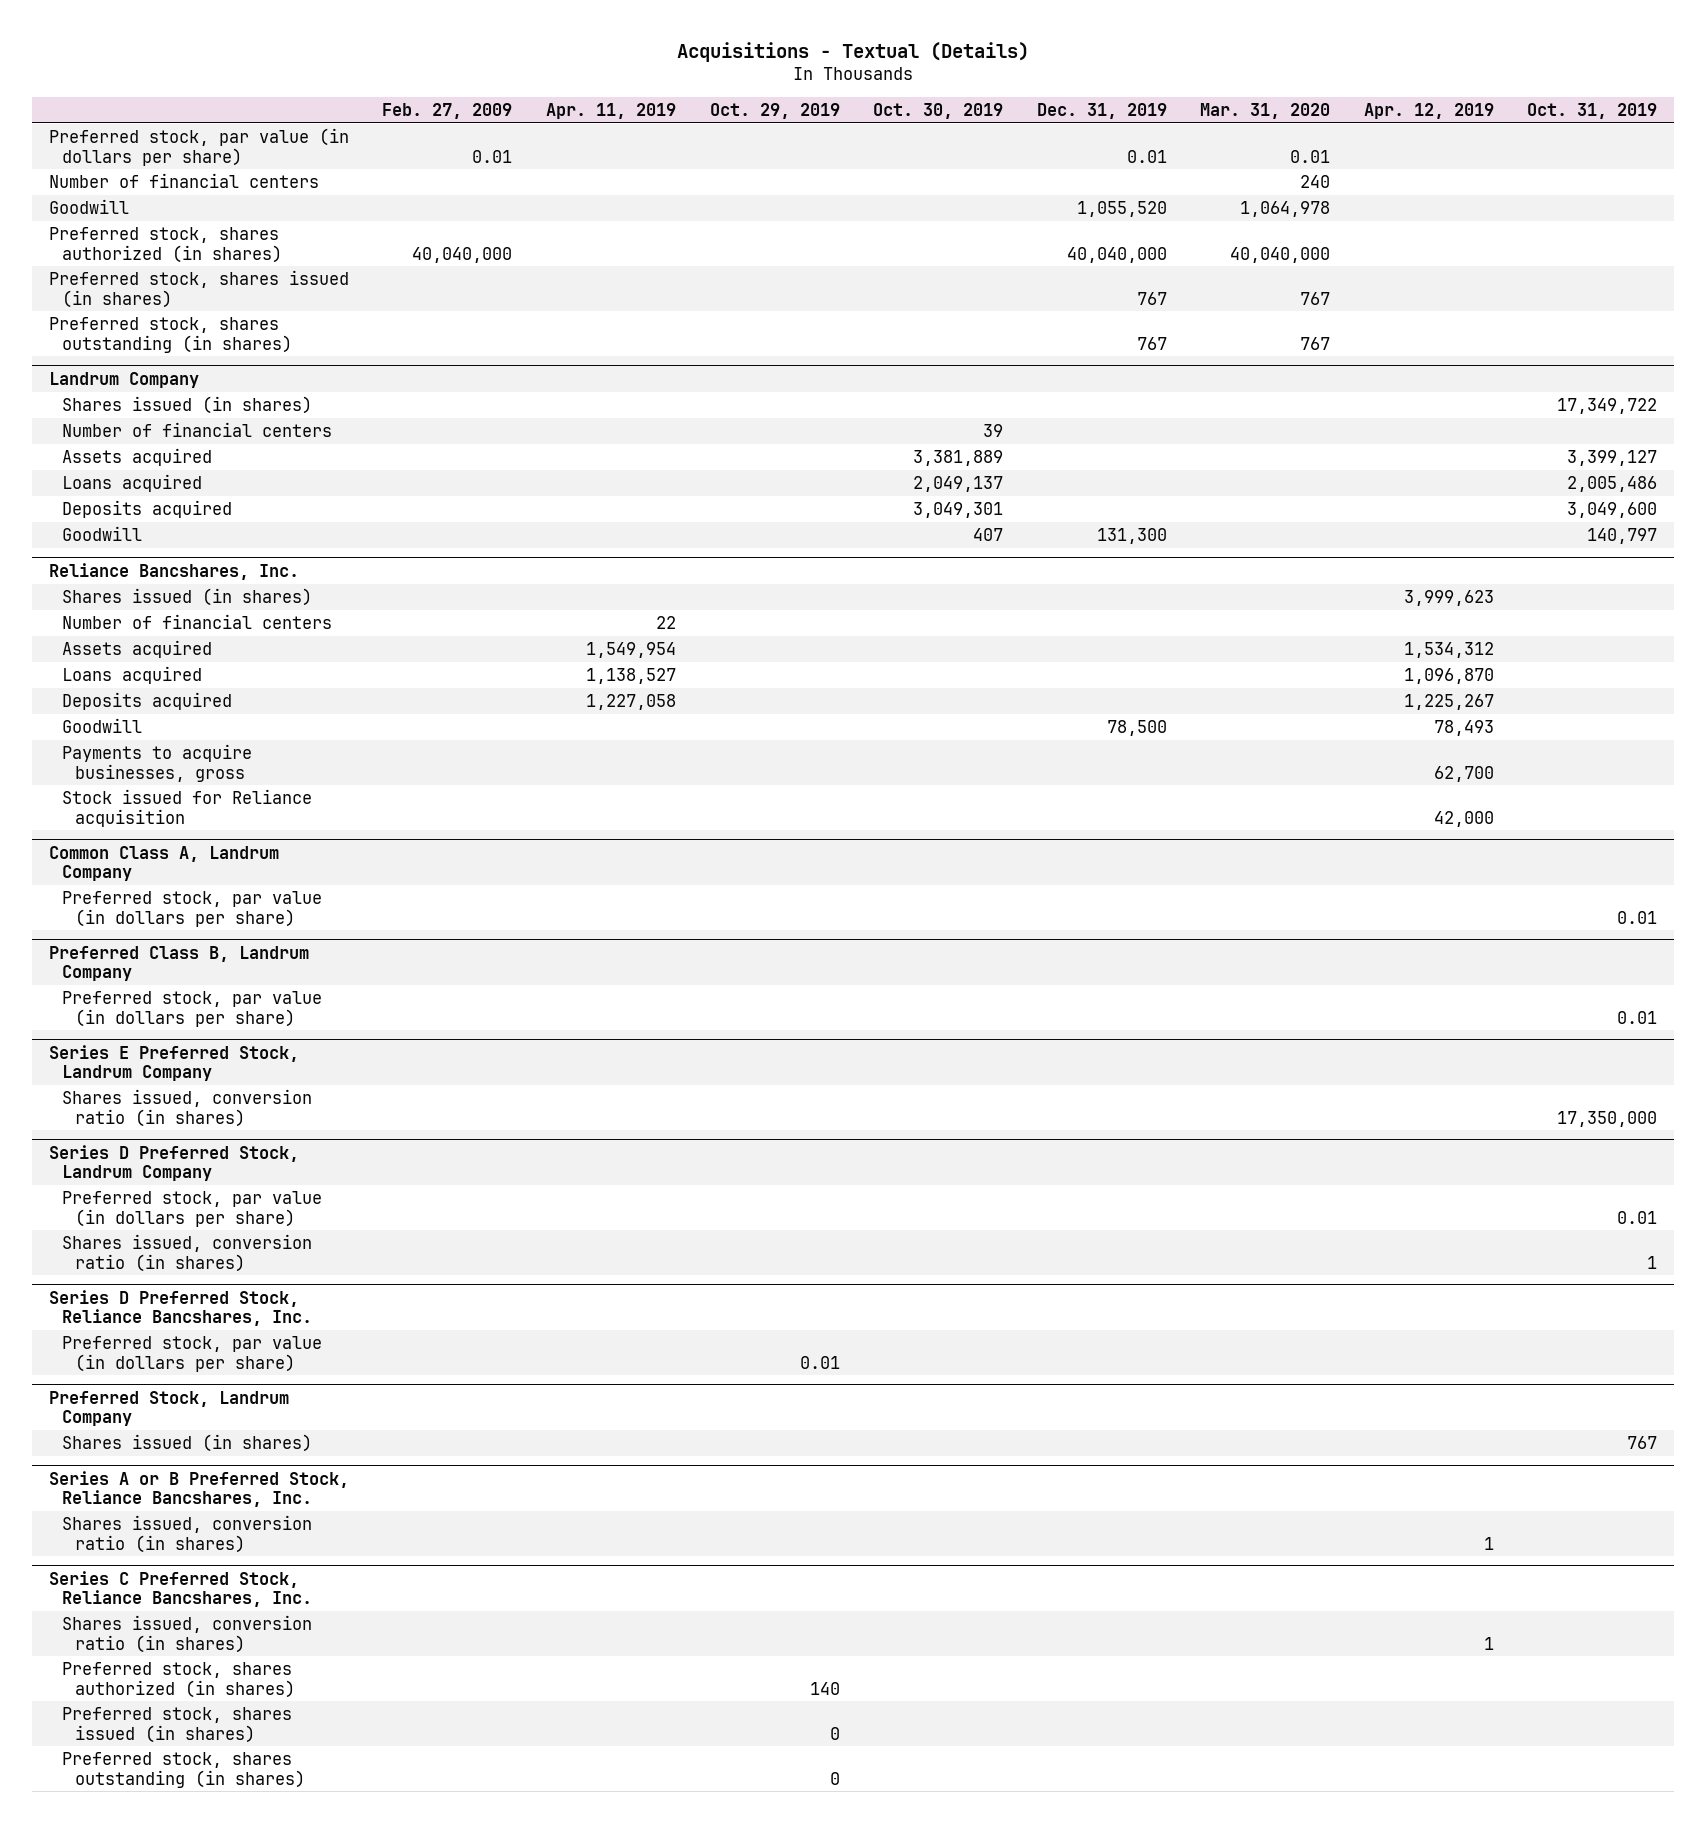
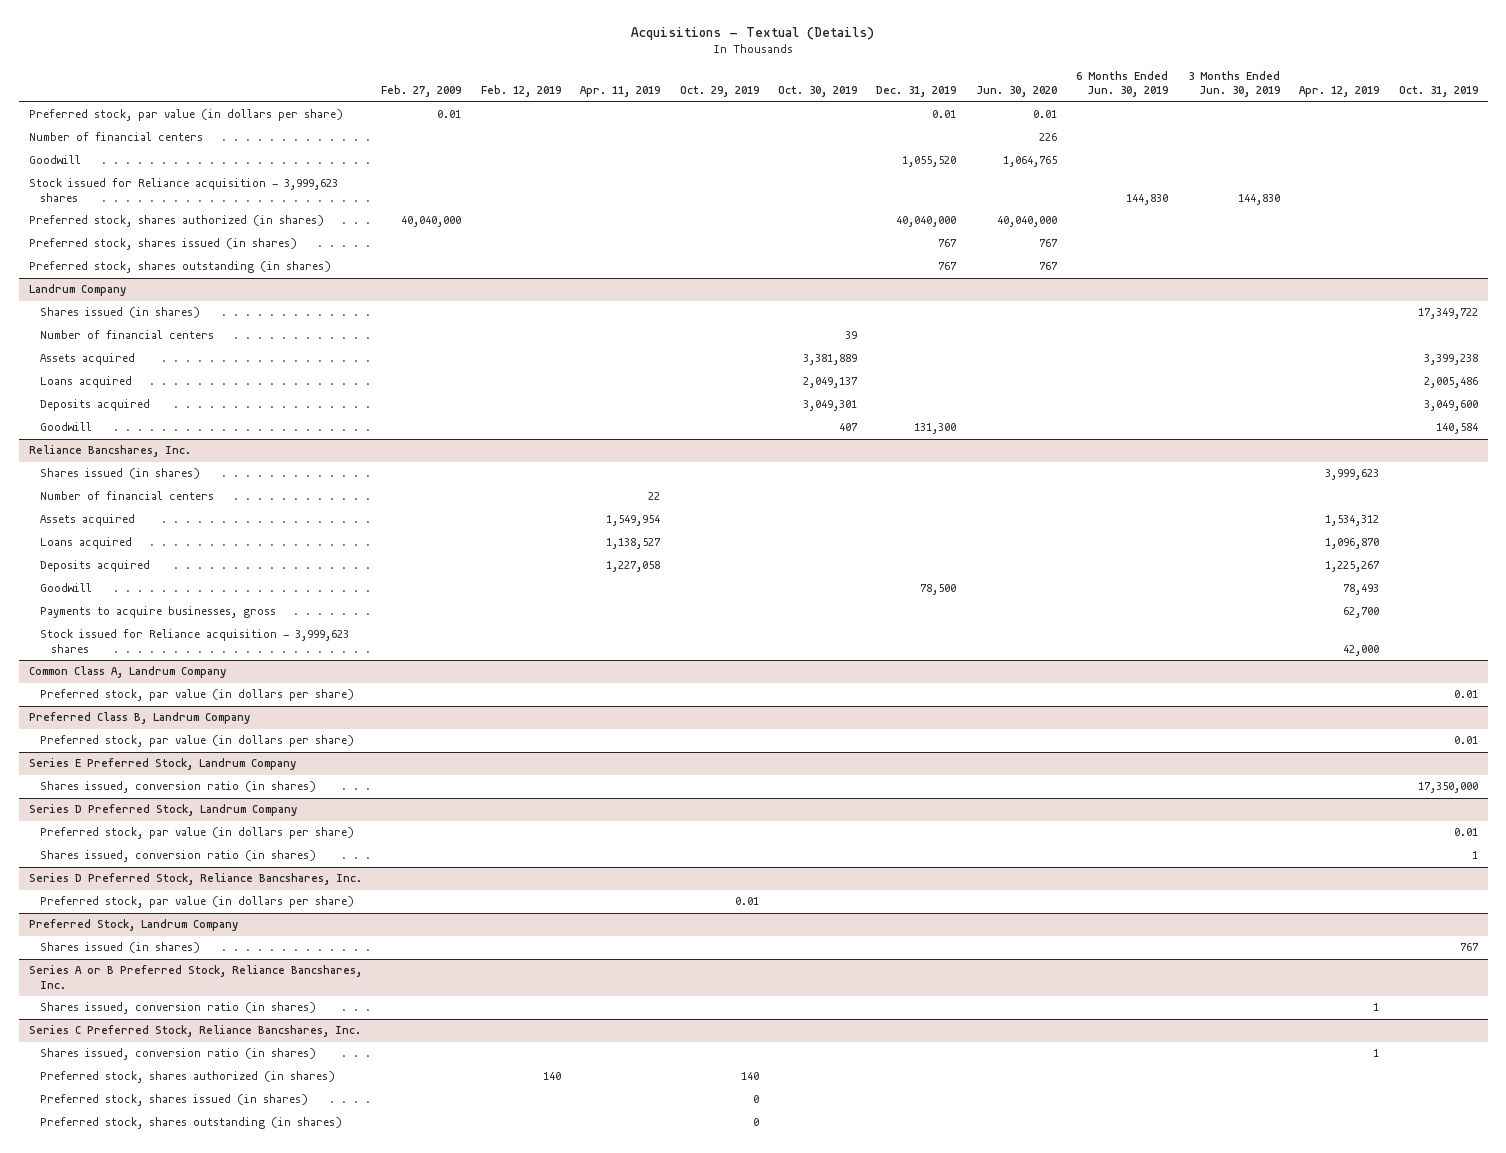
[1200,102,1331,119] Mar. 31, 2020 -> none
none -> [480,85,561,98] Feb. 12, 2019
none -> [975,86,1057,98] Jun. 30, 2020
none -> [1076,70,1169,98] 6 Months Ended Jun. 30, 2019
none -> [1187,70,1280,98] 3 Months Ended Jun. 30, 2019
none -> [28,178,338,202] Stock issued for Reliance acquisition - 3,999,623 shares
[1567,449,1658,466] 3,399,127 -> [1423,354,1478,366] 3,399,238
[1587,527,1658,544] 140,797 -> [1435,423,1478,435] 140,584
[61,788,312,827] Stock issued for Reliance acquisition -> [39,629,349,653] Stock issued for Reliance acquisition - 3,999,623 shares

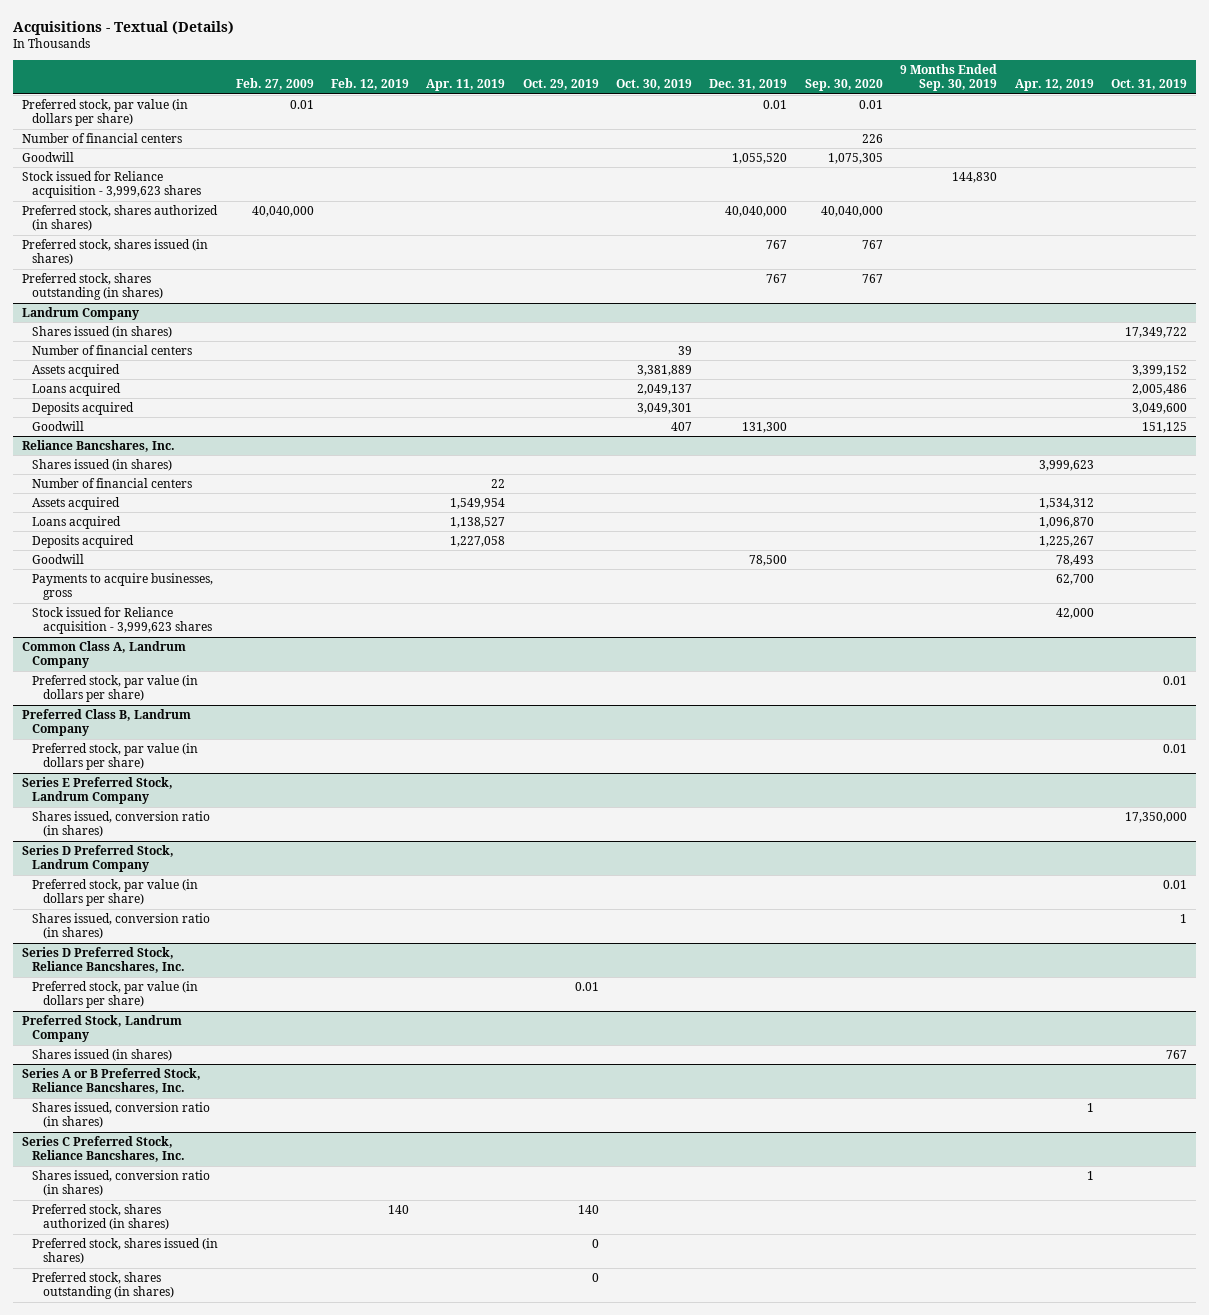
[975,86,1057,98] Jun. 30, 2020 -> none
[1076,70,1169,98] 6 Months Ended Jun. 30, 2019 -> none
[1187,70,1280,98] 3 Months Ended Jun. 30, 2019 -> none
none -> [804,79,883,92] Sep. 30, 2020
none -> [900,64,998,92] 9 Months Ended Sep. 30, 2019
[1423,354,1478,366] 3,399,238 -> [1131,364,1187,376] 3,399,152
[1435,423,1478,435] 140,584 -> [1141,421,1187,433] 151,125

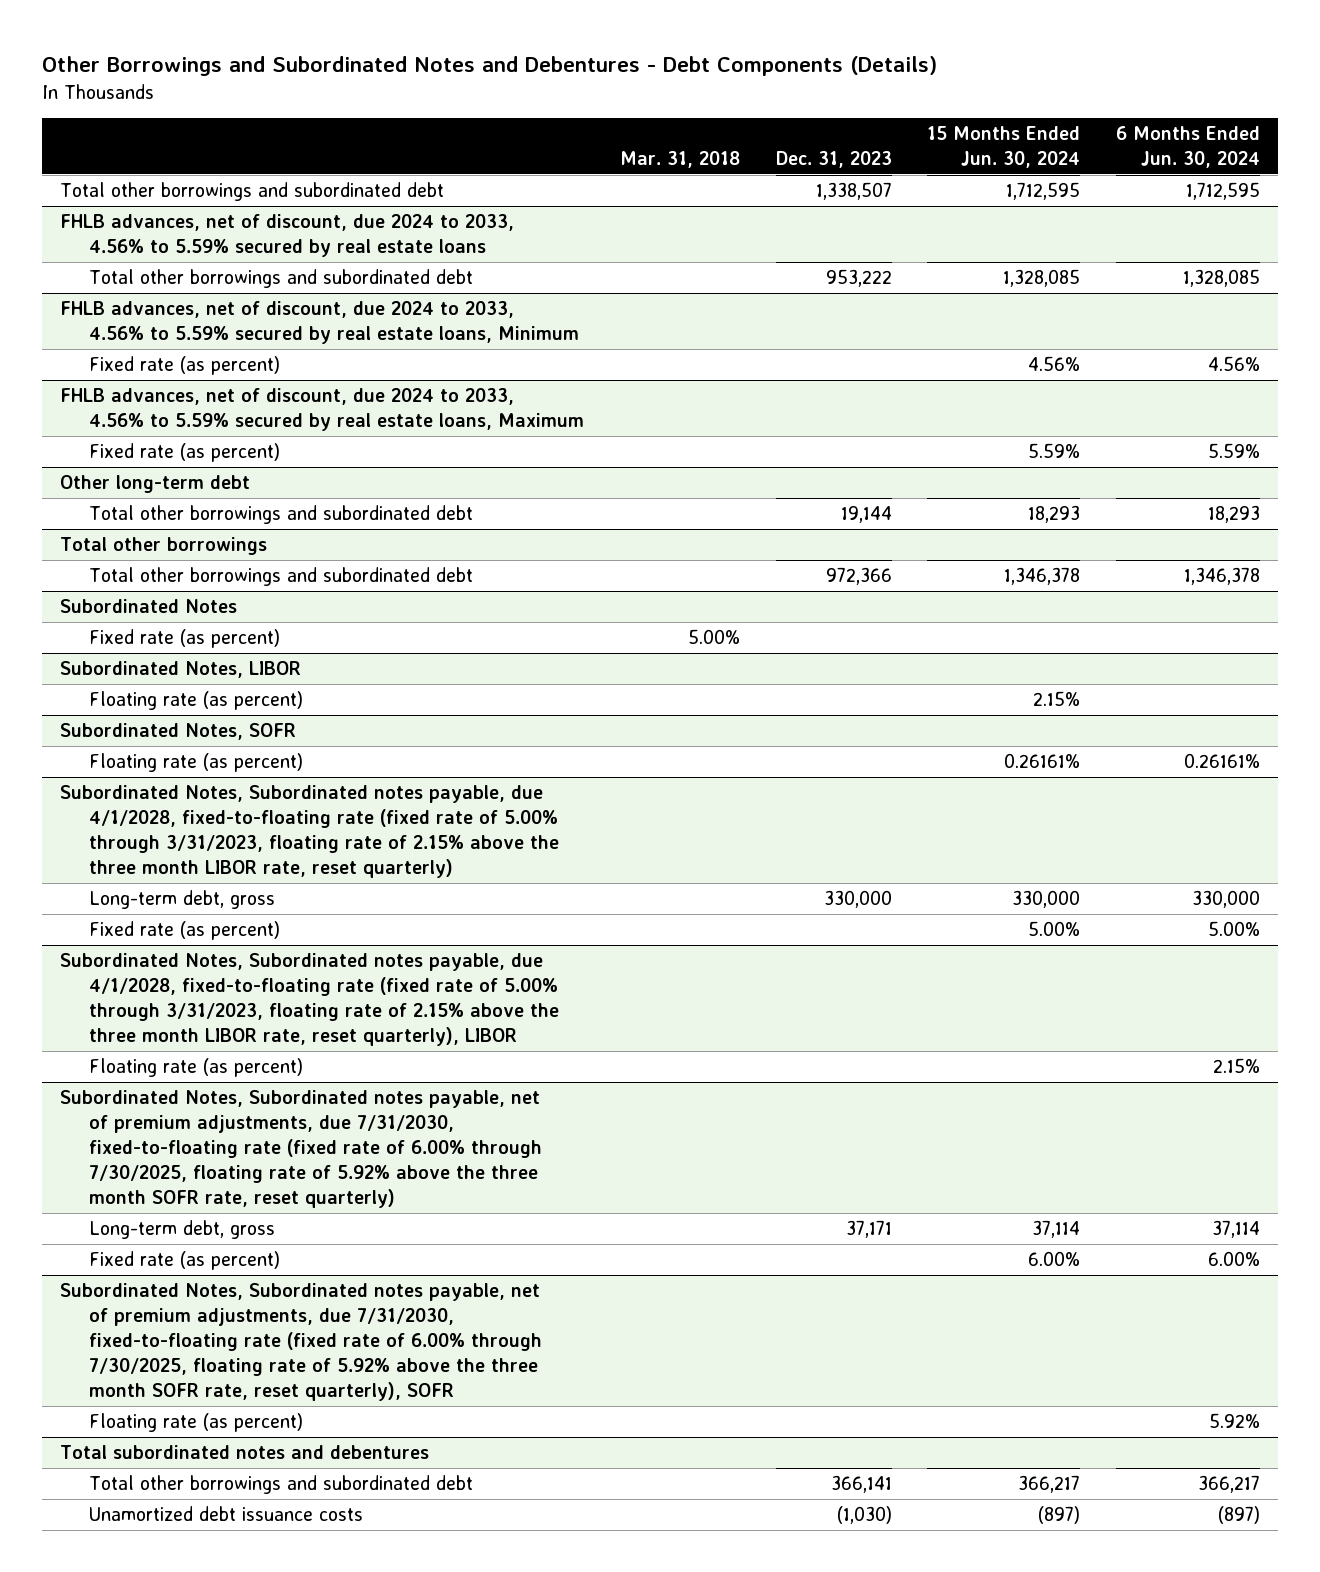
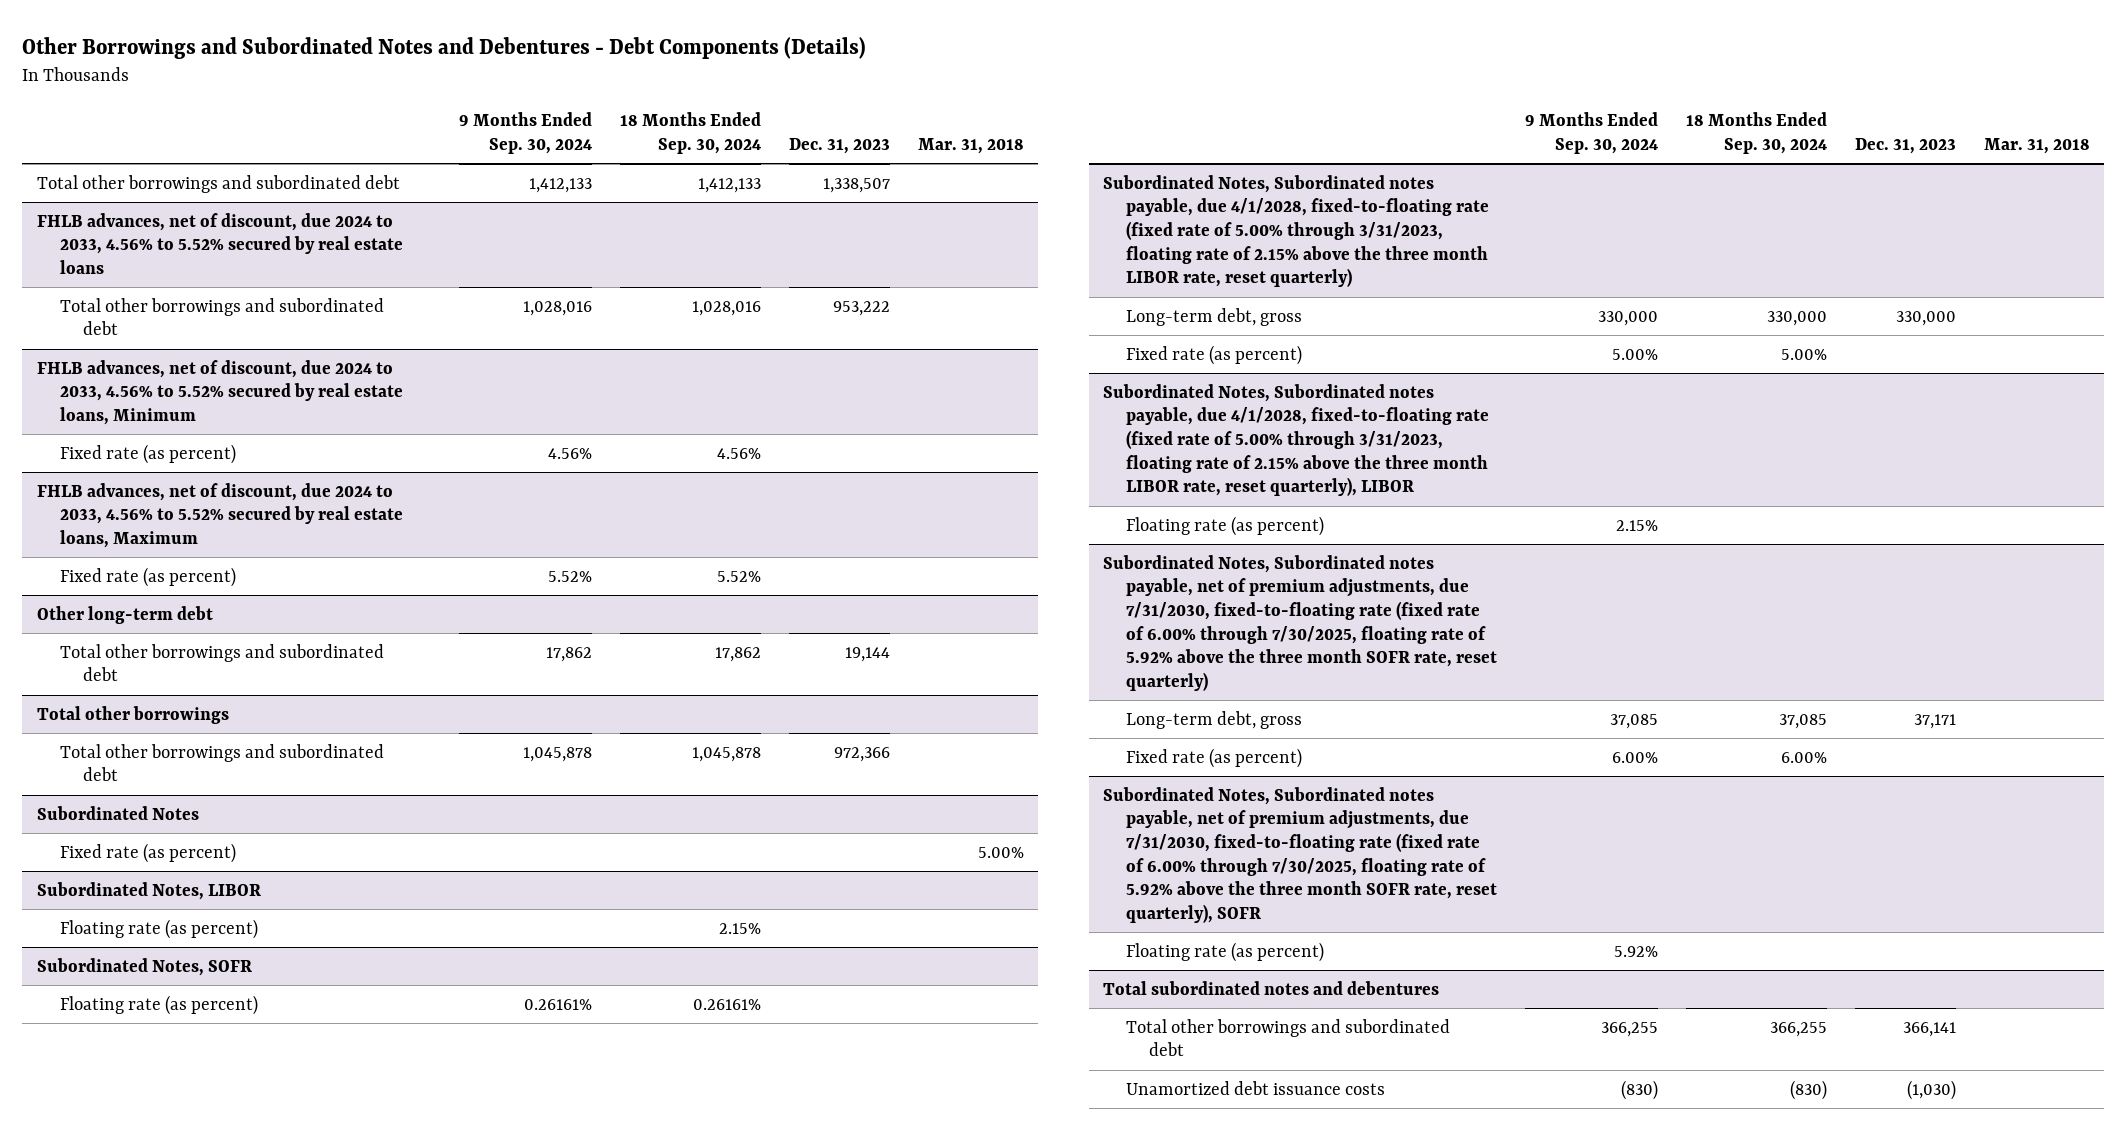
[927,126,1081,169] 15 Months Ended Jun. 30, 2024 -> none
[1116,126,1261,169] 6 Months Ended Jun. 30, 2024 -> none
none -> [458,112,592,154] 9 Months Ended Sep. 30, 2024
none -> [619,112,761,154] 18 Months Ended Sep. 30, 2024
[59,214,514,258] FHLB advances, net of discount, due 2024 to 2033, 4.56% to 5.59% secured by real estate loans -> [36,212,403,275] FHLB advances, net of discount, due 2024 to 2033, 4.56% to 5.52% secured by real estate loans
[59,301,580,345] FHLB advances, net of discount, due 2024 to 2033, 4.56% to 5.59% secured by real estate loans, Minimum -> [36,359,403,426] FHLB advances, net of discount, due 2024 to 2033, 4.56% to 5.52% secured by real estate loans, Minimum
[59,388,585,432] FHLB advances, net of discount, due 2024 to 2033, 4.56% to 5.59% secured by real estate loans, Maximum -> [36,482,403,549] FHLB advances, net of discount, due 2024 to 2033, 4.56% to 5.52% secured by real estate loans, Maximum

